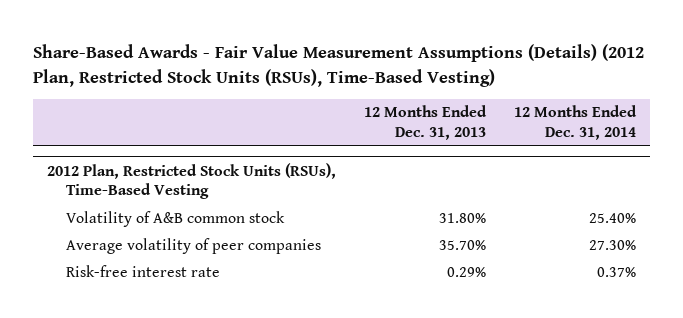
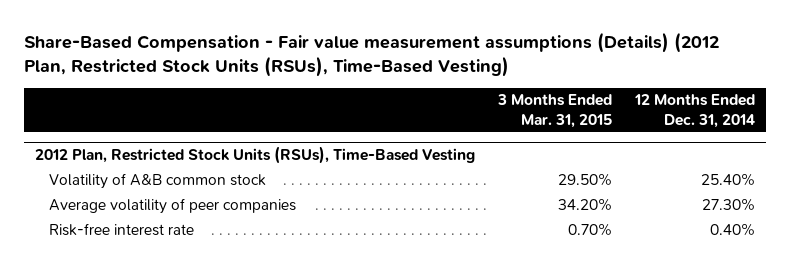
[33,44,645,87] Share-Based Awards - Fair Value Measurement Assumptions (Details) (2012 Plan, Restricted Stock Units (RSUs), Time-Based Vesting) -> [24,32,720,78] Share-Based Compensation - Fair value measurement assumptions (Details) (2012 Plan, Restricted Stock Units (RSUs), Time-Based Vesting)
[364,105,488,140] 12 Months Ended Dec. 31, 2013 -> none
none -> [496,94,612,128] 3 Months Ended Mar. 31, 2015
[596,266,636,277] 0.37% -> [709,222,755,236] 0.40%

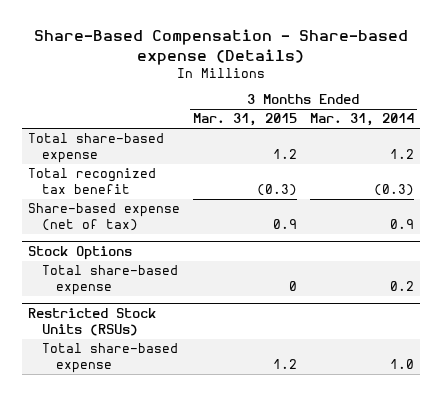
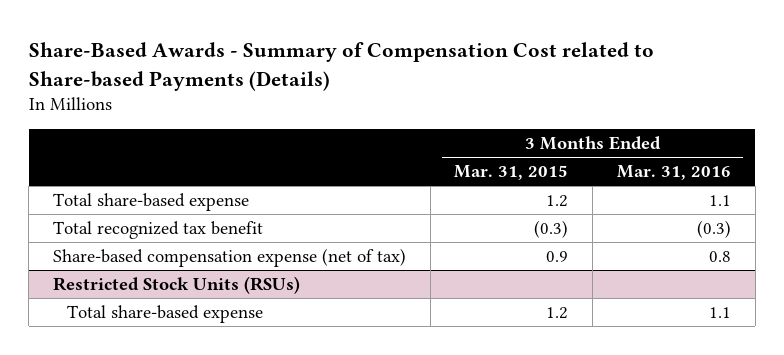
[33,29,408,65] Share-Based Compensation - Share-based expense (Details) -> [28,42,654,91] Share-Based Awards - Summary of Compensation Cost related to Share-based Payments (Details)
[309,113,414,127] Mar. 31, 2014 -> none
none -> [616,165,731,181] Mar. 31, 2016
[28,246,133,261] Stock Options -> none
[41,265,178,296] Total share-based expense -> none
[28,203,181,232] Share-based expense (net of tax) -> [52,248,406,268] Share-based compensation expense (net of tax)

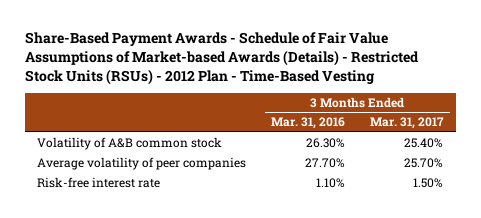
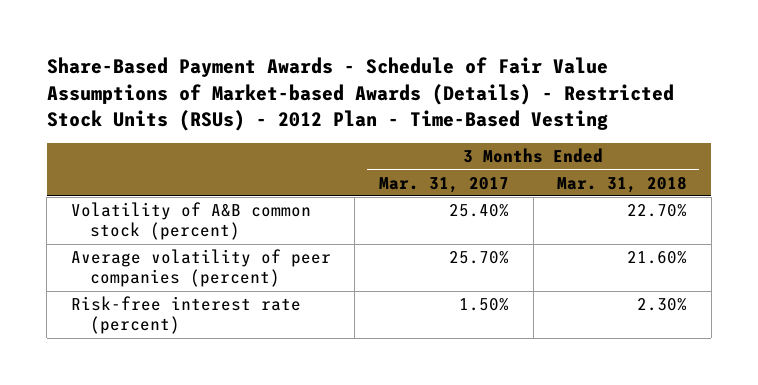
[271,117,346,130] Mar. 31, 2016 -> none
none -> [557,175,688,193] Mar. 31, 2018
[37,137,223,151] Volatility of A&B common stock -> [70,202,311,241] Volatility of A&B common stock (percent)
[37,157,247,171] Average volatility of peer companies -> [70,249,331,288] Average volatility of peer companies (percent)
[37,177,161,189] Risk-free interest rate -> [70,296,301,335] Risk-free interest rate (percent)

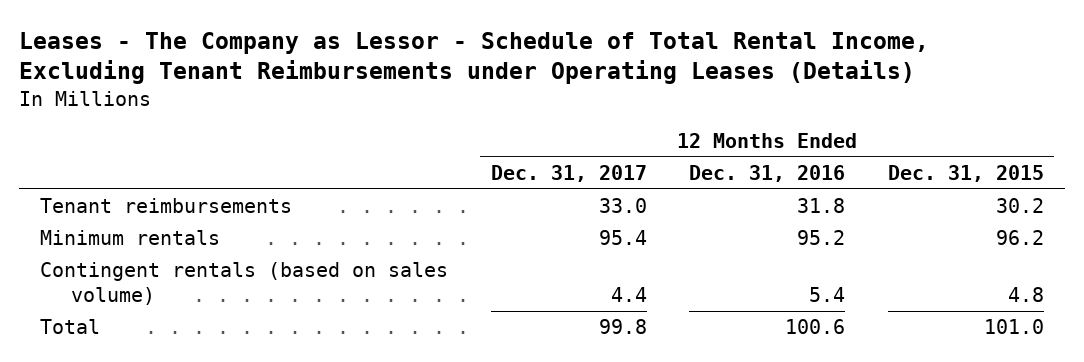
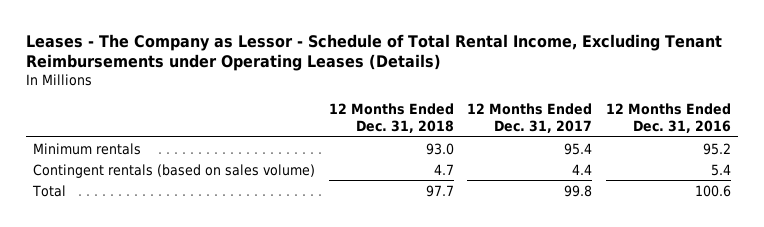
[887,164,1044,182] Dec. 31, 2015 -> none
none -> [328,102,454,133] 12 Months Ended Dec. 31, 2018
[40,197,293,213] Tenant reimbursements -> none

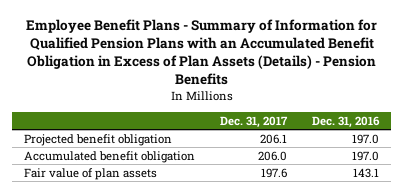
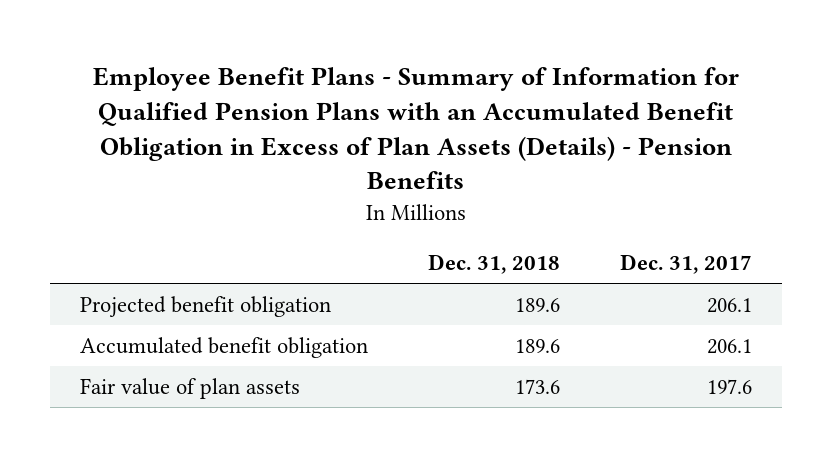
[312,115,381,128] Dec. 31, 2016 -> none
none -> [427,253,560,274] Dec. 31, 2018
[258,150,288,161] 206.0 -> [706,338,752,354] 206.1

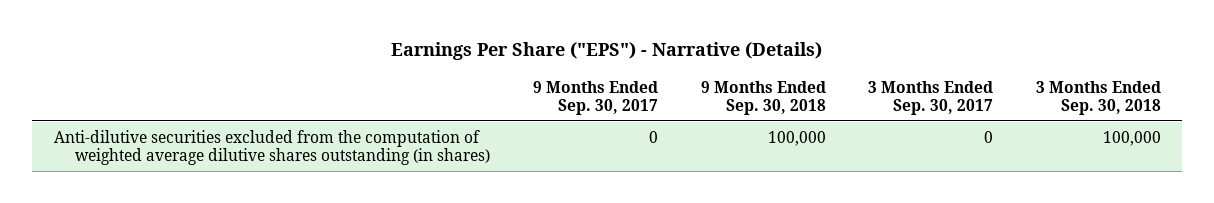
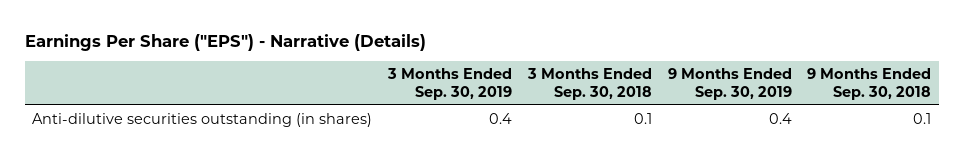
[533,80,659,116] 9 Months Ended Sep. 30, 2017 -> none
[868,80,994,116] 3 Months Ended Sep. 30, 2017 -> none
none -> [387,67,513,100] 3 Months Ended Sep. 30, 2019
none -> [667,67,792,100] 9 Months Ended Sep. 30, 2019
[53,129,491,166] Anti-dilutive securities excluded from the computation of weighted average dilutive shares outstanding (in shares) -> [32,112,373,127] Anti-dilutive securities outstanding (in shares)
[767,130,826,146] 100,000 -> [913,112,932,124] 0.1
[1102,130,1161,146] 100,000 -> [633,112,652,124] 0.1

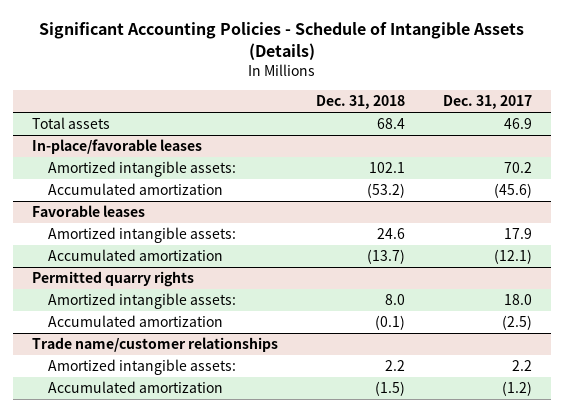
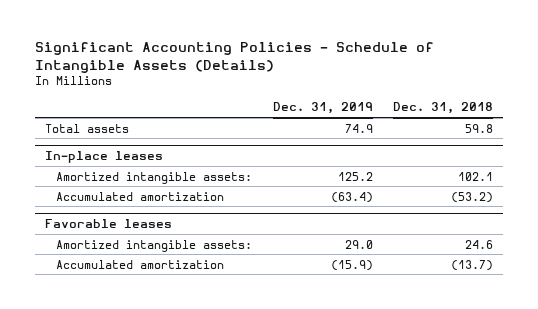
[443,95,533,110] Dec. 31, 2017 -> none
none -> [272,102,373,115] Dec. 31, 2019
[377,118,406,130] 68.4 -> [464,123,493,133] 59.8
[32,139,203,155] In-place/favorable leases -> [44,150,163,163] In-place leases
[32,271,195,288] Permitted quarry rights -> none
[47,293,236,310] Amortized intangible assets: -> none
[47,315,223,328] Accumulated amortization -> none
[32,337,279,353] Trade name/customer relationships -> none
[47,359,236,376] Amortized intangible assets: -> none
[47,381,223,394] Accumulated amortization -> none

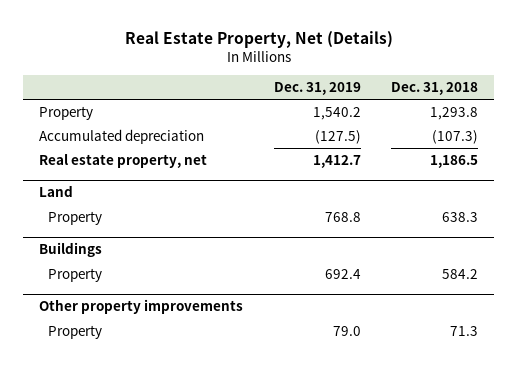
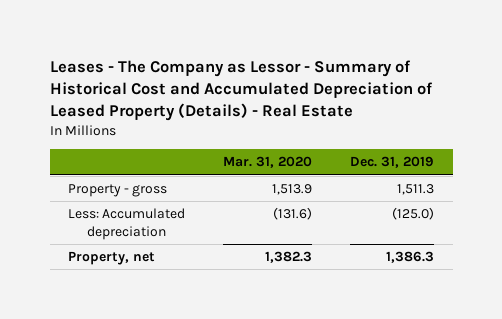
[124,30,393,48] Real Estate Property, Net (Details) -> [49,59,433,121] Leases - The Company as Lessor - Summary of Historical Cost and Accumulated Depreciation of Leased Property (Details) - Real Estate
[391,82,479,96] Dec. 31, 2018 -> none
none -> [223,156,313,169] Mar. 31, 2020
[38,185,73,198] Land -> none
[48,210,103,225] Property -> none
[38,242,102,258] Buildings -> none
[48,267,103,282] Property -> none
[38,299,243,315] Other property improvements -> none
[48,324,103,339] Property -> none
[38,105,93,120] Property -> [68,184,168,198] Property - gross
[312,106,361,120] 1,540.2 -> [396,184,434,196] 1,511.3
[38,128,204,144] Accumulated depreciation -> [68,208,186,241] Less: Accumulated depreciation
[314,129,361,144] (127.5) -> [391,207,434,221] (125.0)
[38,153,207,168] Real estate property, net -> [68,251,156,266] Property, net
[312,154,361,168] 1,412.7 -> [385,251,434,264] 1,386.3

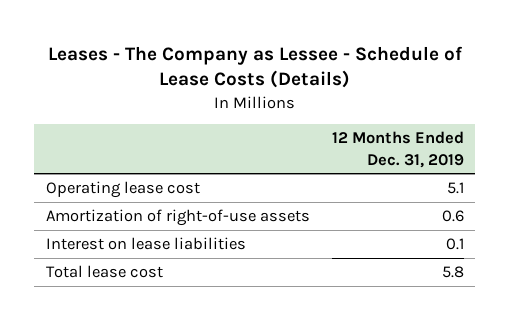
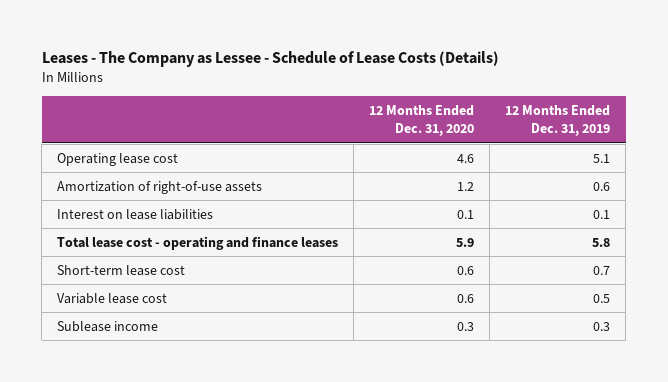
none -> [369,105,475,137] 12 Months Ended Dec. 31, 2020
[45,265,163,279] Total lease cost -> [57,235,339,250] Total lease cost - operating and finance leases
none -> [57,264,186,276] Short-term lease cost
none -> [57,292,168,304] Variable lease cost
none -> [57,320,159,332] Sublease income

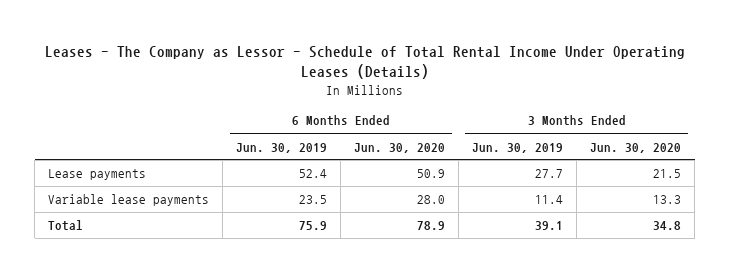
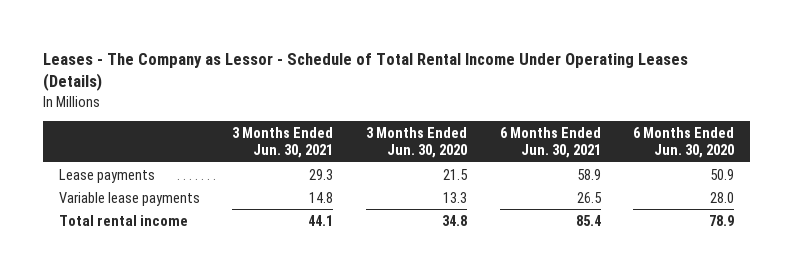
[236,142,328,153] Jun. 30, 2019 -> none
[472,142,564,153] Jun. 30, 2019 -> none
none -> [232,127,334,159] 3 Months Ended Jun. 30, 2021
none -> [499,127,601,159] 6 Months Ended Jun. 30, 2021
[48,220,84,232] Total -> [58,214,188,226] Total rental income

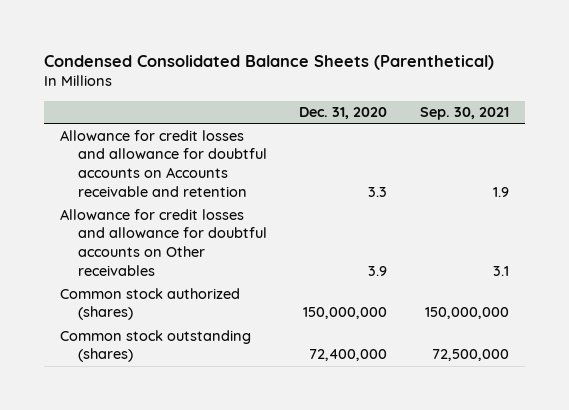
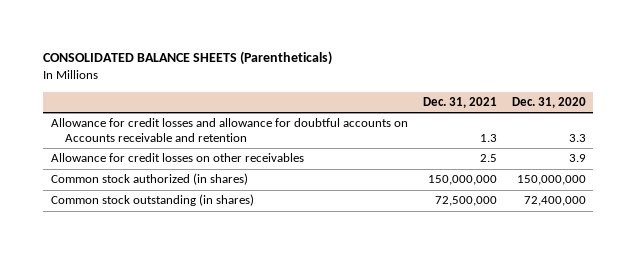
[44,54,495,70] Condensed Consolidated Balance Sheets (Parenthetical) -> [43,51,333,66] CONSOLIDATED BALANCE SHEETS (Parentheticals)
[419,107,509,121] Sep. 30, 2021 -> none
none -> [422,96,497,108] Dec. 31, 2021
[60,208,267,276] Allowance for credit losses and allowance for doubtful accounts on Other receivables -> [50,153,304,163] Allowance for credit losses on other receivables
[60,287,241,321] Common stock authorized (shares) -> [50,173,248,186] Common stock authorized (in shares)
[60,329,252,363] Common stock outstanding (shares) -> [50,194,254,207] Common stock outstanding (in shares)

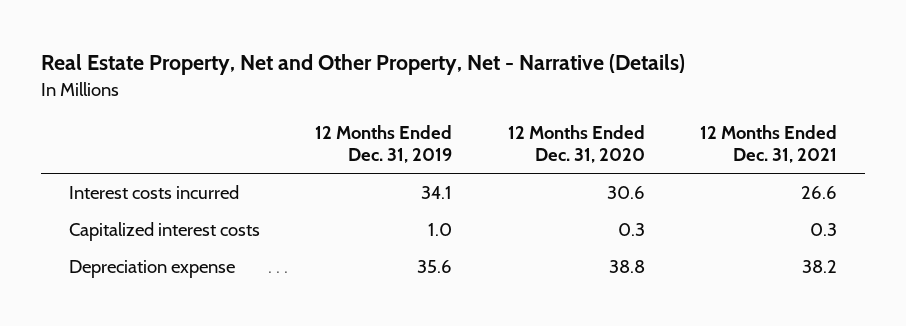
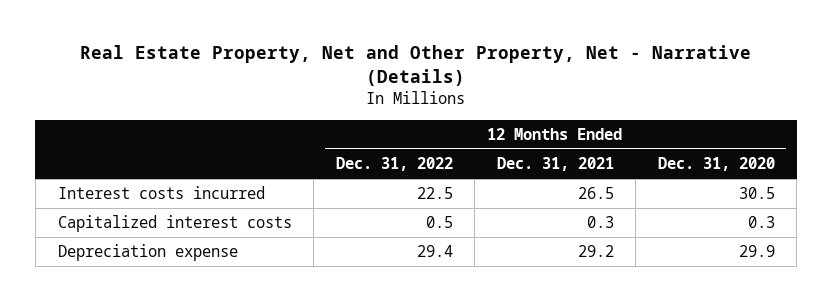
[315,125,453,164] 12 Months Ended Dec. 31, 2019 -> none
none -> [335,157,453,172] Dec. 31, 2022
[606,185,645,199] 30.6 -> [738,187,775,200] 30.5
[801,185,838,199] 26.6 -> [577,187,614,200] 26.5
[608,259,645,273] 38.8 -> [738,245,775,258] 29.9
[802,259,838,273] 38.2 -> [577,245,614,258] 29.2

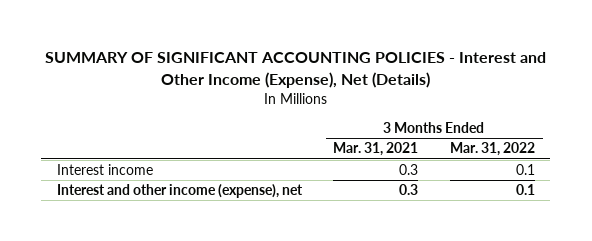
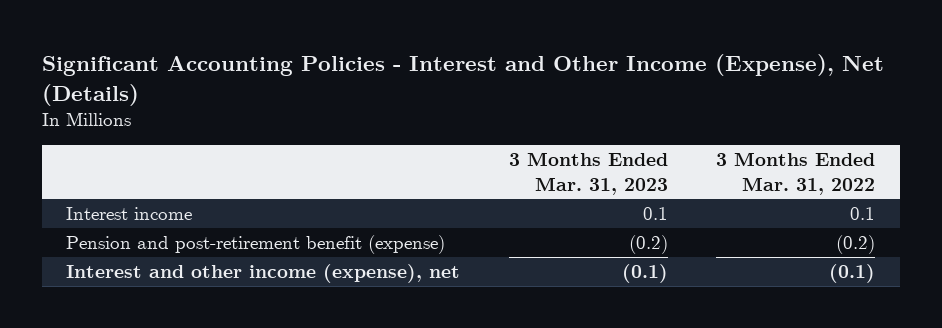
[44,52,546,88] SUMMARY OF SIGNIFICANT ACCOUNTING POLICIES - Interest and Other Income (Expense), Net (Details) -> [42,54,885,106] Significant Accounting Policies - Interest and Other Income (Expense), Net (Details)
[333,142,419,157] Mar. 31, 2021 -> none
none -> [508,152,668,195] 3 Months Ended Mar. 31, 2023
none -> [66,234,446,254] Pension and post-retirement benefit (expense)
[515,184,535,196] 0.1 -> [829,263,876,283] (0.1)

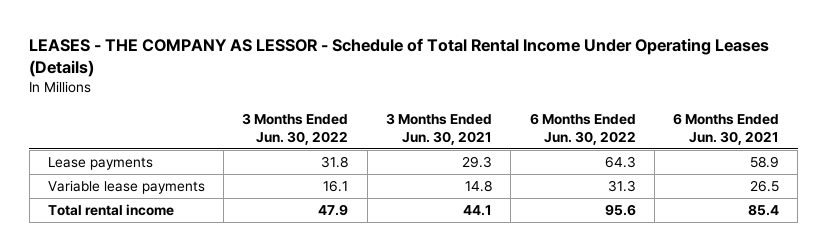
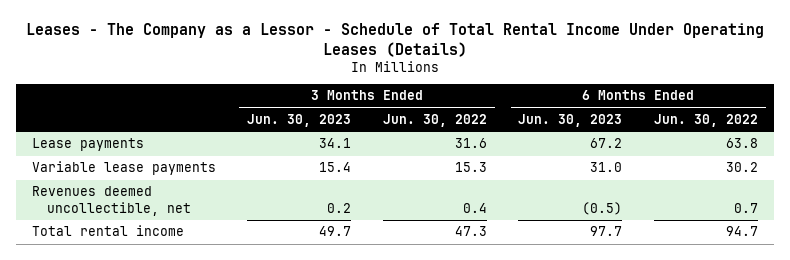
[29,38,770,78] LEASES - THE COMPANY AS LESSOR - Schedule of Total Rental Income Under Operating Leases (Details) -> [25,23,764,57] Leases - The Company as a Lessor - Schedule of Total Rental Income Under Operating Leases (Details)
[386,112,493,145] 3 Months Ended Jun. 30, 2021 -> none
[673,112,780,145] 6 Months Ended Jun. 30, 2021 -> none
none -> [247,113,352,127] Jun. 30, 2023
none -> [518,113,623,127] Jun. 30, 2023
[321,156,349,169] 31.8 -> [454,138,487,149] 31.6
[604,156,636,169] 64.3 -> [725,138,758,149] 63.8
[323,180,349,193] 16.1 -> [454,162,487,173] 15.3
[607,180,636,193] 31.3 -> [725,162,758,173] 30.2
none -> [31,186,192,216] Revenues deemed uncollectible, net
[318,204,349,217] 47.9 -> [454,226,487,237] 47.3
[604,204,636,217] 95.6 -> [725,226,758,237] 94.7

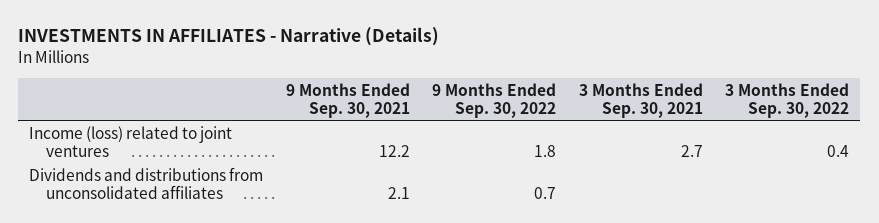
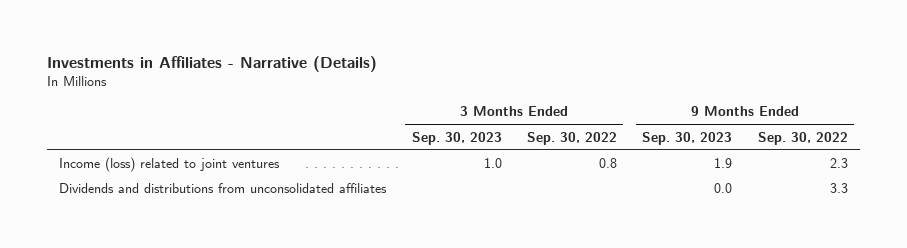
[18,27,440,47] INVESTMENTS IN AFFILIATES - Narrative (Details) -> [46,55,377,72] Investments in Affiliates - Narrative (Details)
[285,82,410,119] 9 Months Ended Sep. 30, 2021 -> none
[578,82,703,119] 3 Months Ended Sep. 30, 2021 -> none
none -> [411,131,502,145] Sep. 30, 2023
none -> [642,131,733,145] Sep. 30, 2023
[534,144,557,157] 1.8 -> [829,158,848,169] 2.3
[827,144,850,157] 0.4 -> [598,158,617,169] 0.8
[534,186,557,199] 0.7 -> [829,183,848,194] 3.3

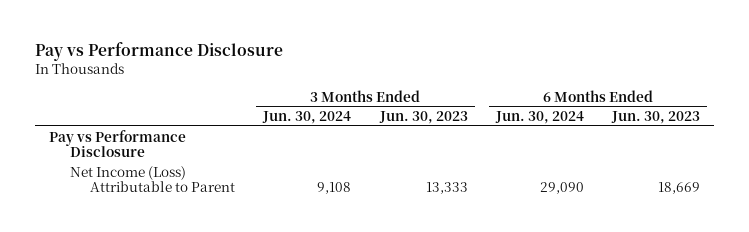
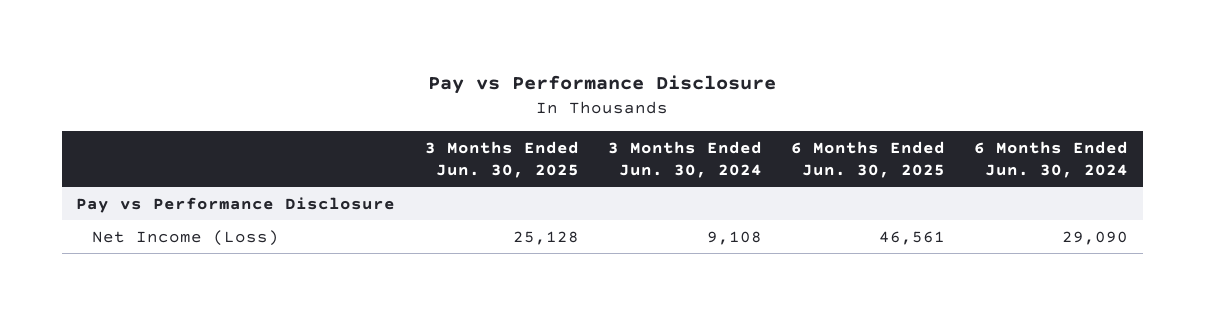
[378,111,468,125] Jun. 30, 2023 -> none
[611,111,701,125] Jun. 30, 2023 -> none
none -> [424,140,579,178] 3 Months Ended Jun. 30, 2025
none -> [791,140,946,178] 6 Months Ended Jun. 30, 2025
[69,165,235,193] Net Income (Loss) Attributable to Parent -> [91,229,279,246] Net Income (Loss)

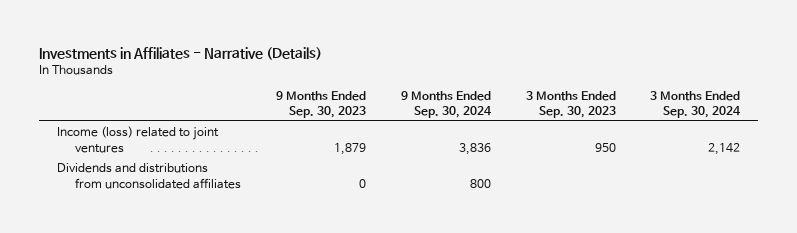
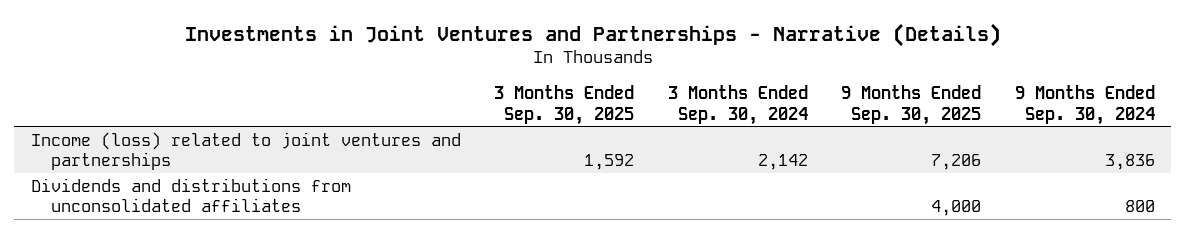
[39,46,323,60] Investments in Affiliates - Narrative (Details) -> [184,22,1001,47] Investments in Joint Ventures and Partnerships - Narrative (Details)
[275,90,366,119] 9 Months Ended Sep. 30, 2023 -> none
[525,90,616,119] 3 Months Ended Sep. 30, 2023 -> none
none -> [494,84,635,125] 3 Months Ended Sep. 30, 2025
none -> [841,84,982,125] 9 Months Ended Sep. 30, 2025
[56,126,219,153] Income (loss) related to joint ventures -> [31,131,462,171] Income (loss) related to joint ventures and partnerships

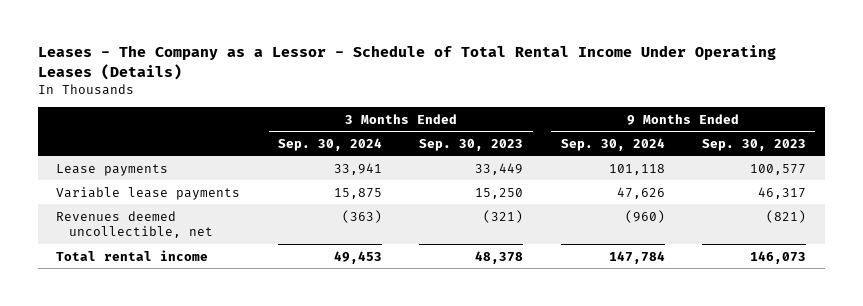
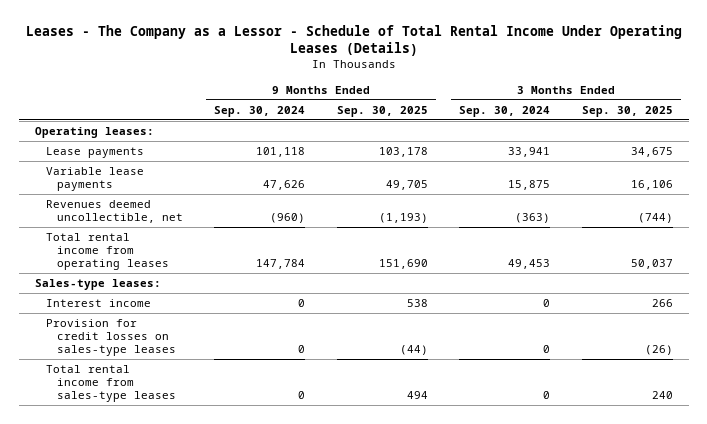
[419,138,524,151] Sep. 30, 2023 -> none
[702,138,807,151] Sep. 30, 2023 -> none
none -> [336,105,428,117] Sep. 30, 2025
none -> [581,105,673,117] Sep. 30, 2025
none -> [34,127,154,139] Operating leases:
[56,249,209,261] Total rental income -> [45,233,169,271] Total rental income from operating leases
none -> [34,279,161,291] Sales-type leases:
none -> [45,299,151,308] Interest income
none -> [45,319,176,357] Provision for credit losses on sales-type leases
none -> [45,365,176,403] Total rental income from sales-type leases

